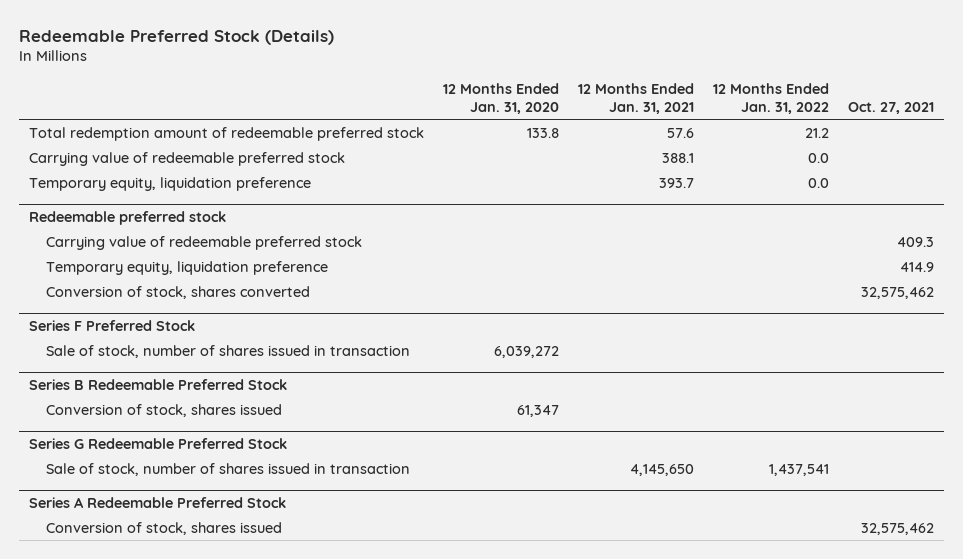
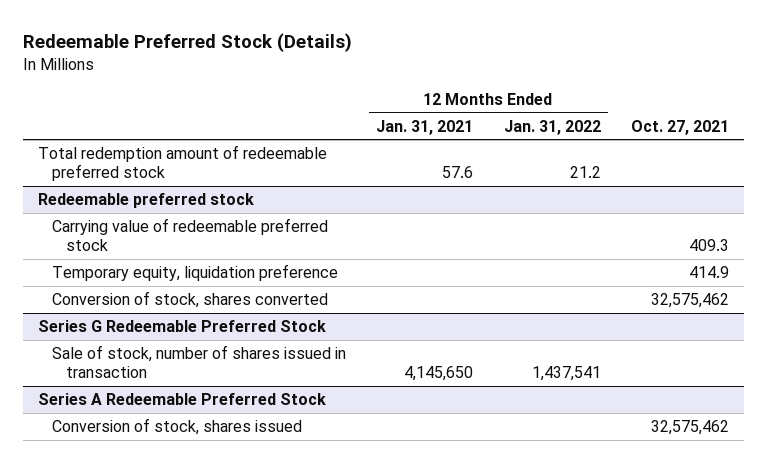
[442,82,559,115] 12 Months Ended Jan. 31, 2020 -> none
[28,151,345,166] Carrying value of redeemable preferred stock -> none
[28,176,311,191] Temporary equity, liquidation preference -> none
[28,319,195,331] Series F Preferred Stock -> none
[45,344,410,358] Sale of stock, number of shares issued in transaction -> none
[28,378,287,390] Series B Redeemable Preferred Stock -> none
[45,403,282,417] Conversion of stock, shares issued -> none

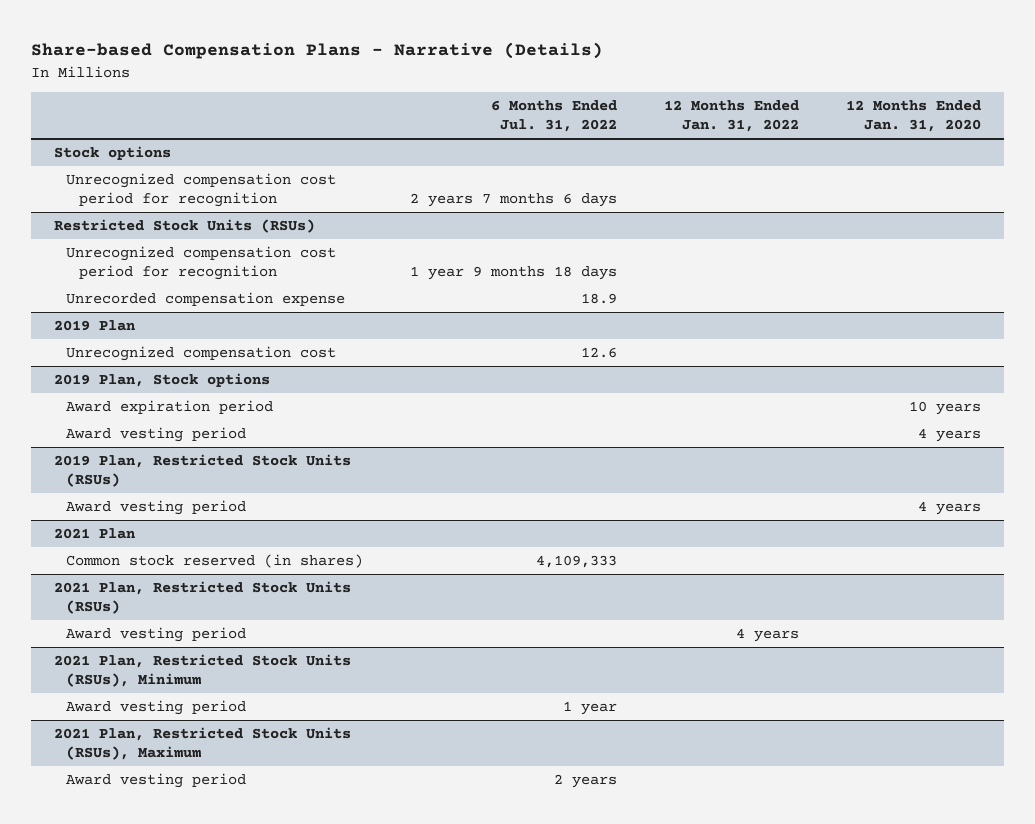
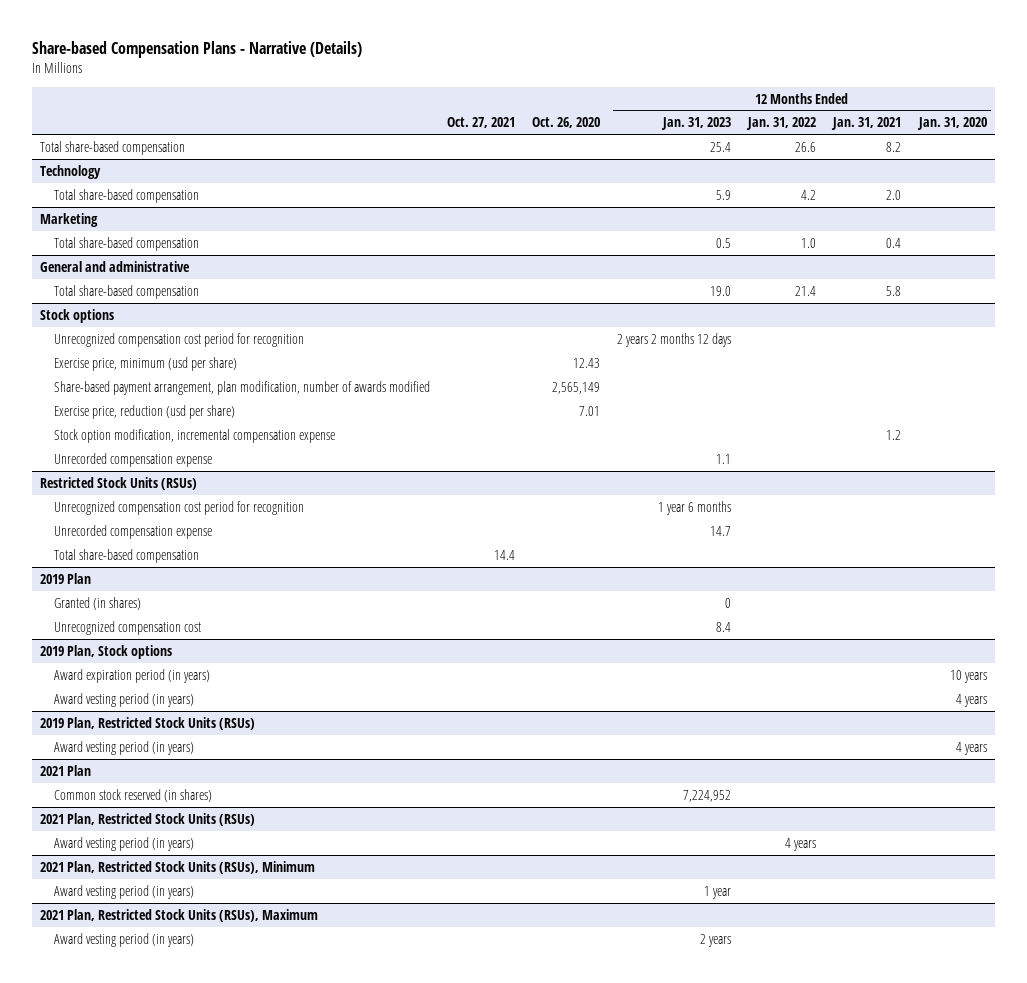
[491,100,618,133] 6 Months Ended Jul. 31, 2022 -> none
none -> [446,117,515,129] Oct. 27, 2021
none -> [531,117,600,129] Oct. 26, 2020
none -> [661,117,732,131] Jan. 31, 2023
none -> [831,117,902,131] Jan. 31, 2021
none -> [40,140,186,155] Total share-based compensation
none -> [40,164,102,179] Technology
none -> [53,188,199,203] Total share-based compensation
none -> [40,212,99,227] Marketing
none -> [53,236,199,251] Total share-based compensation
none -> [40,260,191,272] General and administrative
none -> [53,284,199,299] Total share-based compensation
none -> [53,356,237,371] Exercise price, minimum (usd per share)
none -> [53,380,430,395] Share-based payment arrangement, plan modification, number of awards modified
none -> [53,404,235,419] Exercise price, reduction (usd per share)
none -> [53,428,335,443] Stock option modification, incremental compensation expense
none -> [53,452,212,467] Unrecorded compensation expense
none -> [53,548,199,563] Total share-based compensation
none -> [53,596,141,610] Granted (in shares)
[66,400,274,415] Award expiration period -> [53,668,210,683] Award expiration period (in years)
[66,427,247,443] Award vesting period -> [53,692,194,707] Award vesting period (in years)
[66,500,247,516] Award vesting period -> [53,740,194,755] Award vesting period (in years)
[66,627,247,643] Award vesting period -> [53,836,194,851] Award vesting period (in years)
[66,700,247,716] Award vesting period -> [53,884,194,899] Award vesting period (in years)
[66,773,247,789] Award vesting period -> [53,932,194,947] Award vesting period (in years)

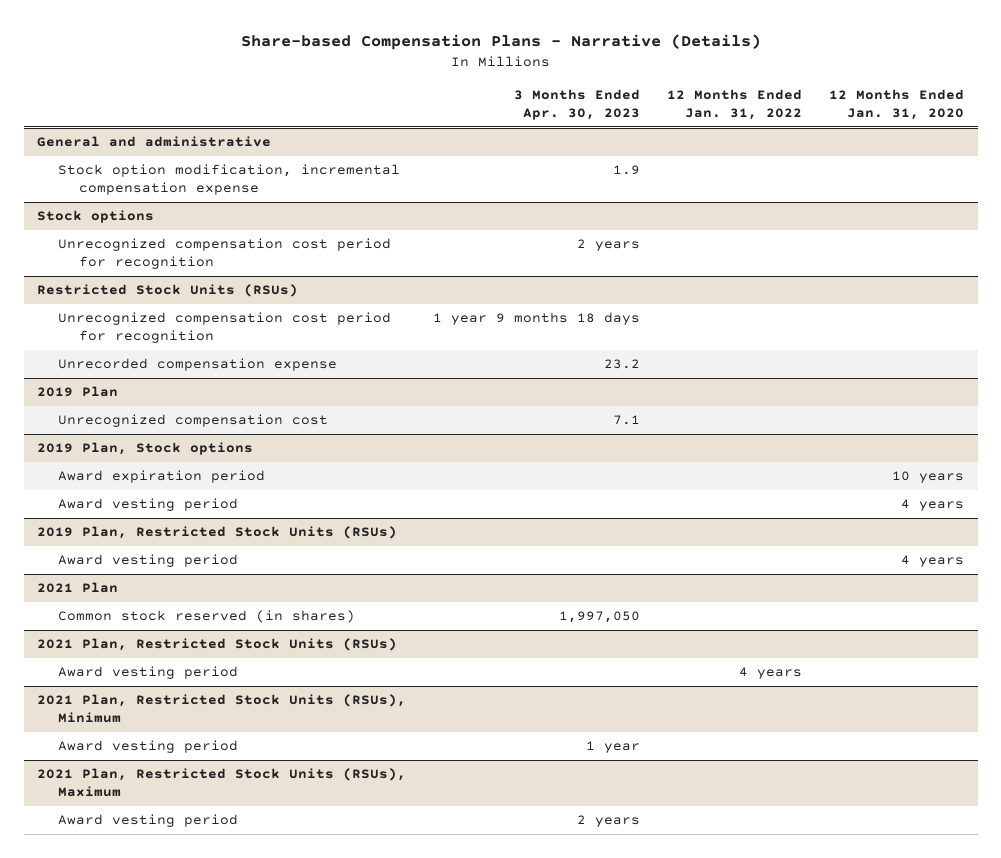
[446,117,515,129] Oct. 27, 2021 -> none
[531,117,600,129] Oct. 26, 2020 -> none
[661,117,732,131] Jan. 31, 2023 -> none
[831,117,902,131] Jan. 31, 2021 -> none
none -> [514,89,641,120] 3 Months Ended Apr. 30, 2023
[40,140,186,155] Total share-based compensation -> none
[40,164,102,179] Technology -> none
[53,188,199,203] Total share-based compensation -> none
[40,212,99,227] Marketing -> none
[53,236,199,251] Total share-based compensation -> none
[53,284,199,299] Total share-based compensation -> none
none -> [58,164,401,196] Stock option modification, incremental compensation expense
[53,356,237,371] Exercise price, minimum (usd per share) -> none
[53,380,430,395] Share-based payment arrangement, plan modification, number of awards modified -> none
[53,404,235,419] Exercise price, reduction (usd per share) -> none
[53,428,335,443] Stock option modification, incremental compensation expense -> none
[53,452,212,467] Unrecorded compensation expense -> none
[53,548,199,563] Total share-based compensation -> none
[53,596,141,610] Granted (in shares) -> none
[53,668,210,683] Award expiration period (in years) -> [58,470,266,484] Award expiration period
[53,692,194,707] Award vesting period (in years) -> [58,498,239,512] Award vesting period
[53,740,194,755] Award vesting period (in years) -> [58,554,239,568] Award vesting period
[53,836,194,851] Award vesting period (in years) -> [58,666,239,680] Award vesting period
[53,884,194,899] Award vesting period (in years) -> [58,740,239,754] Award vesting period
[53,932,194,947] Award vesting period (in years) -> [58,814,239,828] Award vesting period

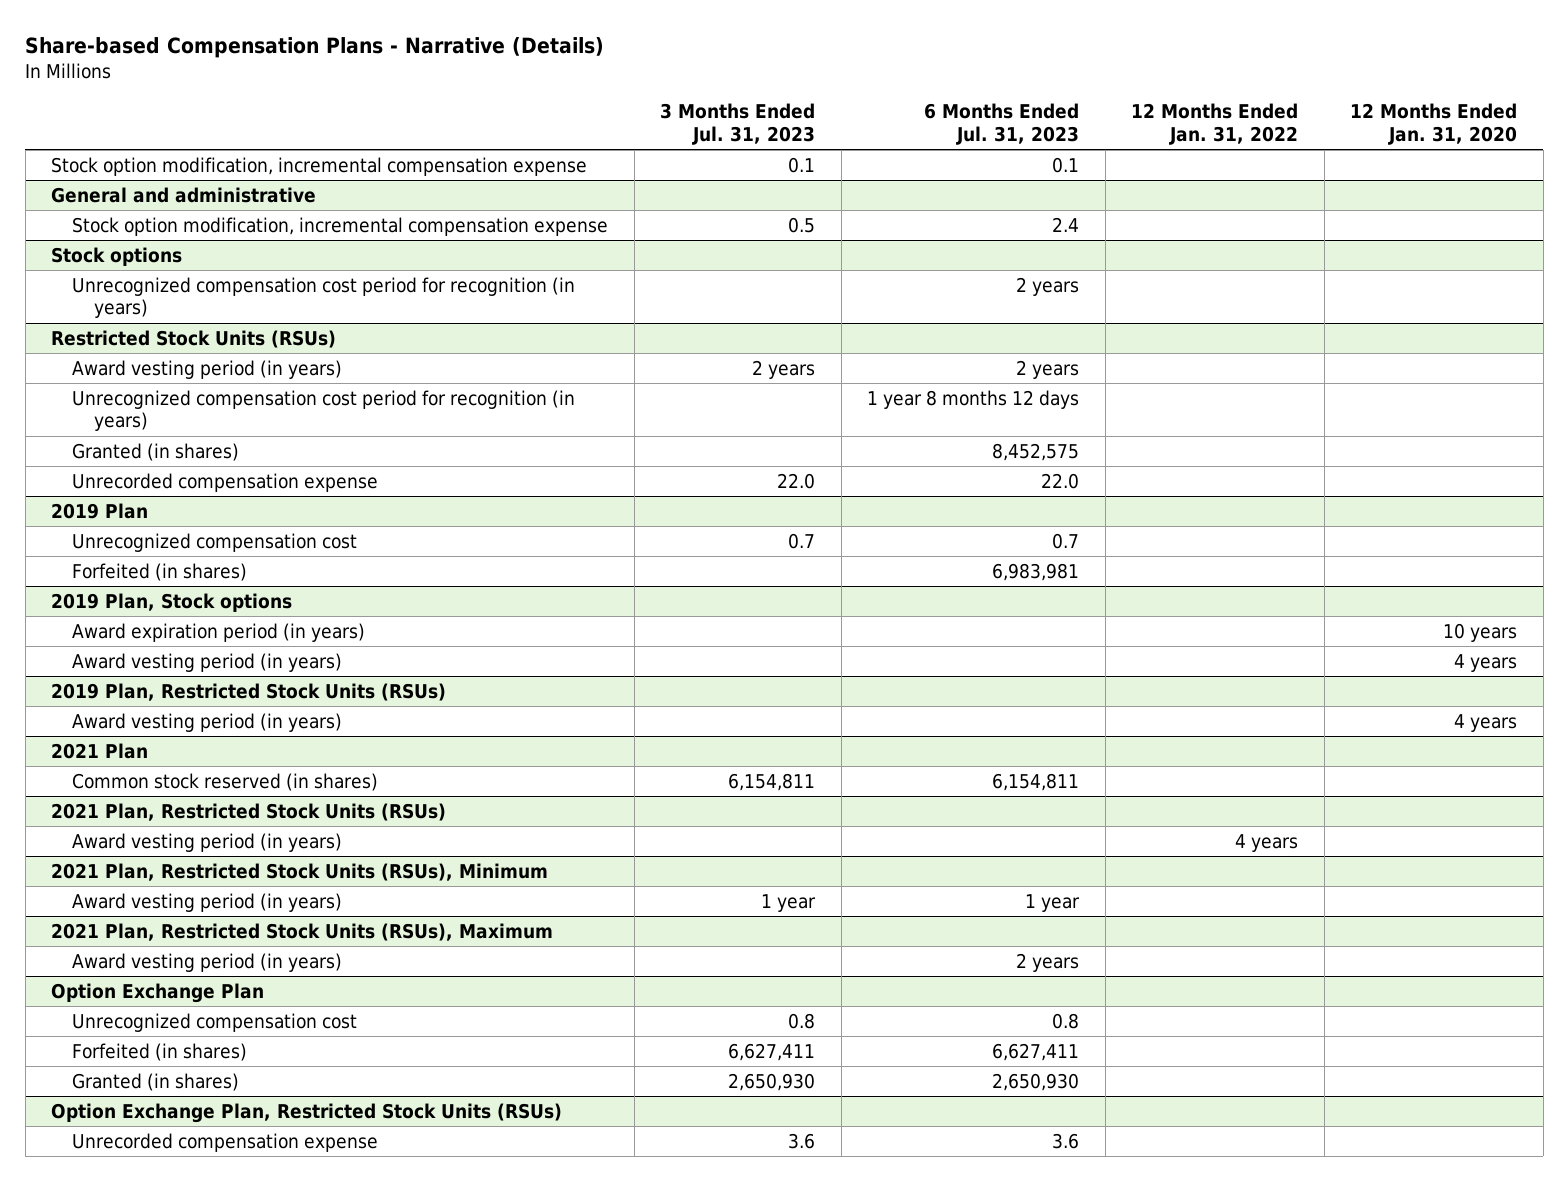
[514,89,641,120] 3 Months Ended Apr. 30, 2023 -> none
none -> [660,102,816,145] 3 Months Ended Jul. 31, 2023
none -> [924,102,1080,145] 6 Months Ended Jul. 31, 2023
none -> [51,156,588,176] Stock option modification, incremental compensation expense
[58,238,392,270] Unrecognized compensation cost period for recognition -> [72,276,576,319] Unrecognized compensation cost period for recognition (in years)
none -> [72,359,343,379] Award vesting period (in years)
[58,312,392,344] Unrecognized compensation cost period for recognition -> [72,389,576,432] Unrecognized compensation cost period for recognition (in years)
none -> [72,442,240,461] Granted (in shares)
none -> [72,562,248,581] Forfeited (in shares)
[58,470,266,484] Award expiration period -> [72,622,366,642] Award expiration period (in years)
[58,498,239,512] Award vesting period -> [72,652,343,672] Award vesting period (in years)
[58,554,239,568] Award vesting period -> [72,712,343,732] Award vesting period (in years)
[58,666,239,680] Award vesting period -> [72,832,343,852] Award vesting period (in years)
[58,740,239,754] Award vesting period -> [72,892,343,912] Award vesting period (in years)
[58,814,239,828] Award vesting period -> [72,952,343,972] Award vesting period (in years)
none -> [51,982,265,1003] Option Exchange Plan
none -> [72,1012,358,1032] Unrecognized compensation cost
none -> [72,1042,248,1061] Forfeited (in shares)
none -> [72,1072,240,1091] Granted (in shares)
none -> [51,1102,563,1123] Option Exchange Plan, Restricted Stock Units (RSUs)
none -> [72,1132,379,1152] Unrecorded compensation expense

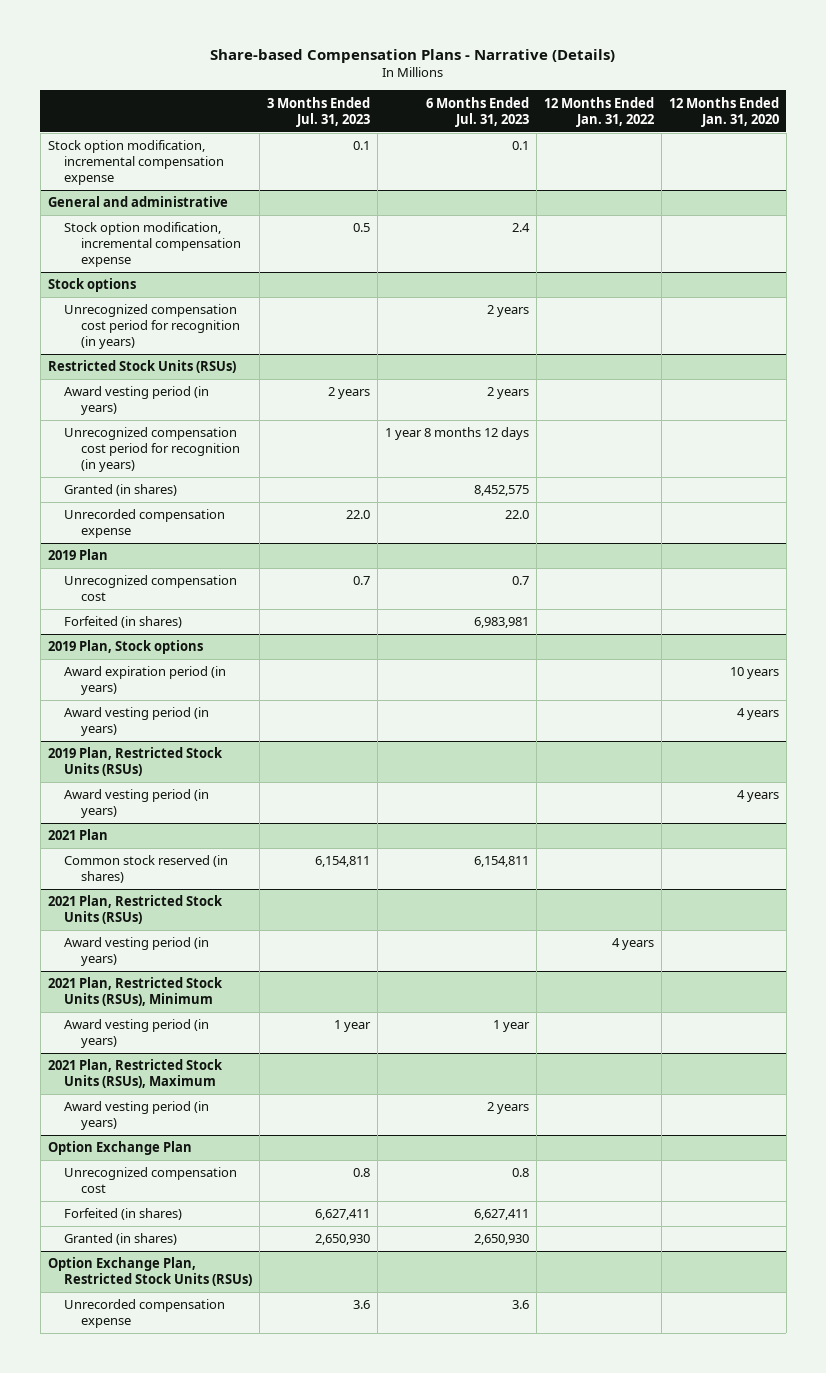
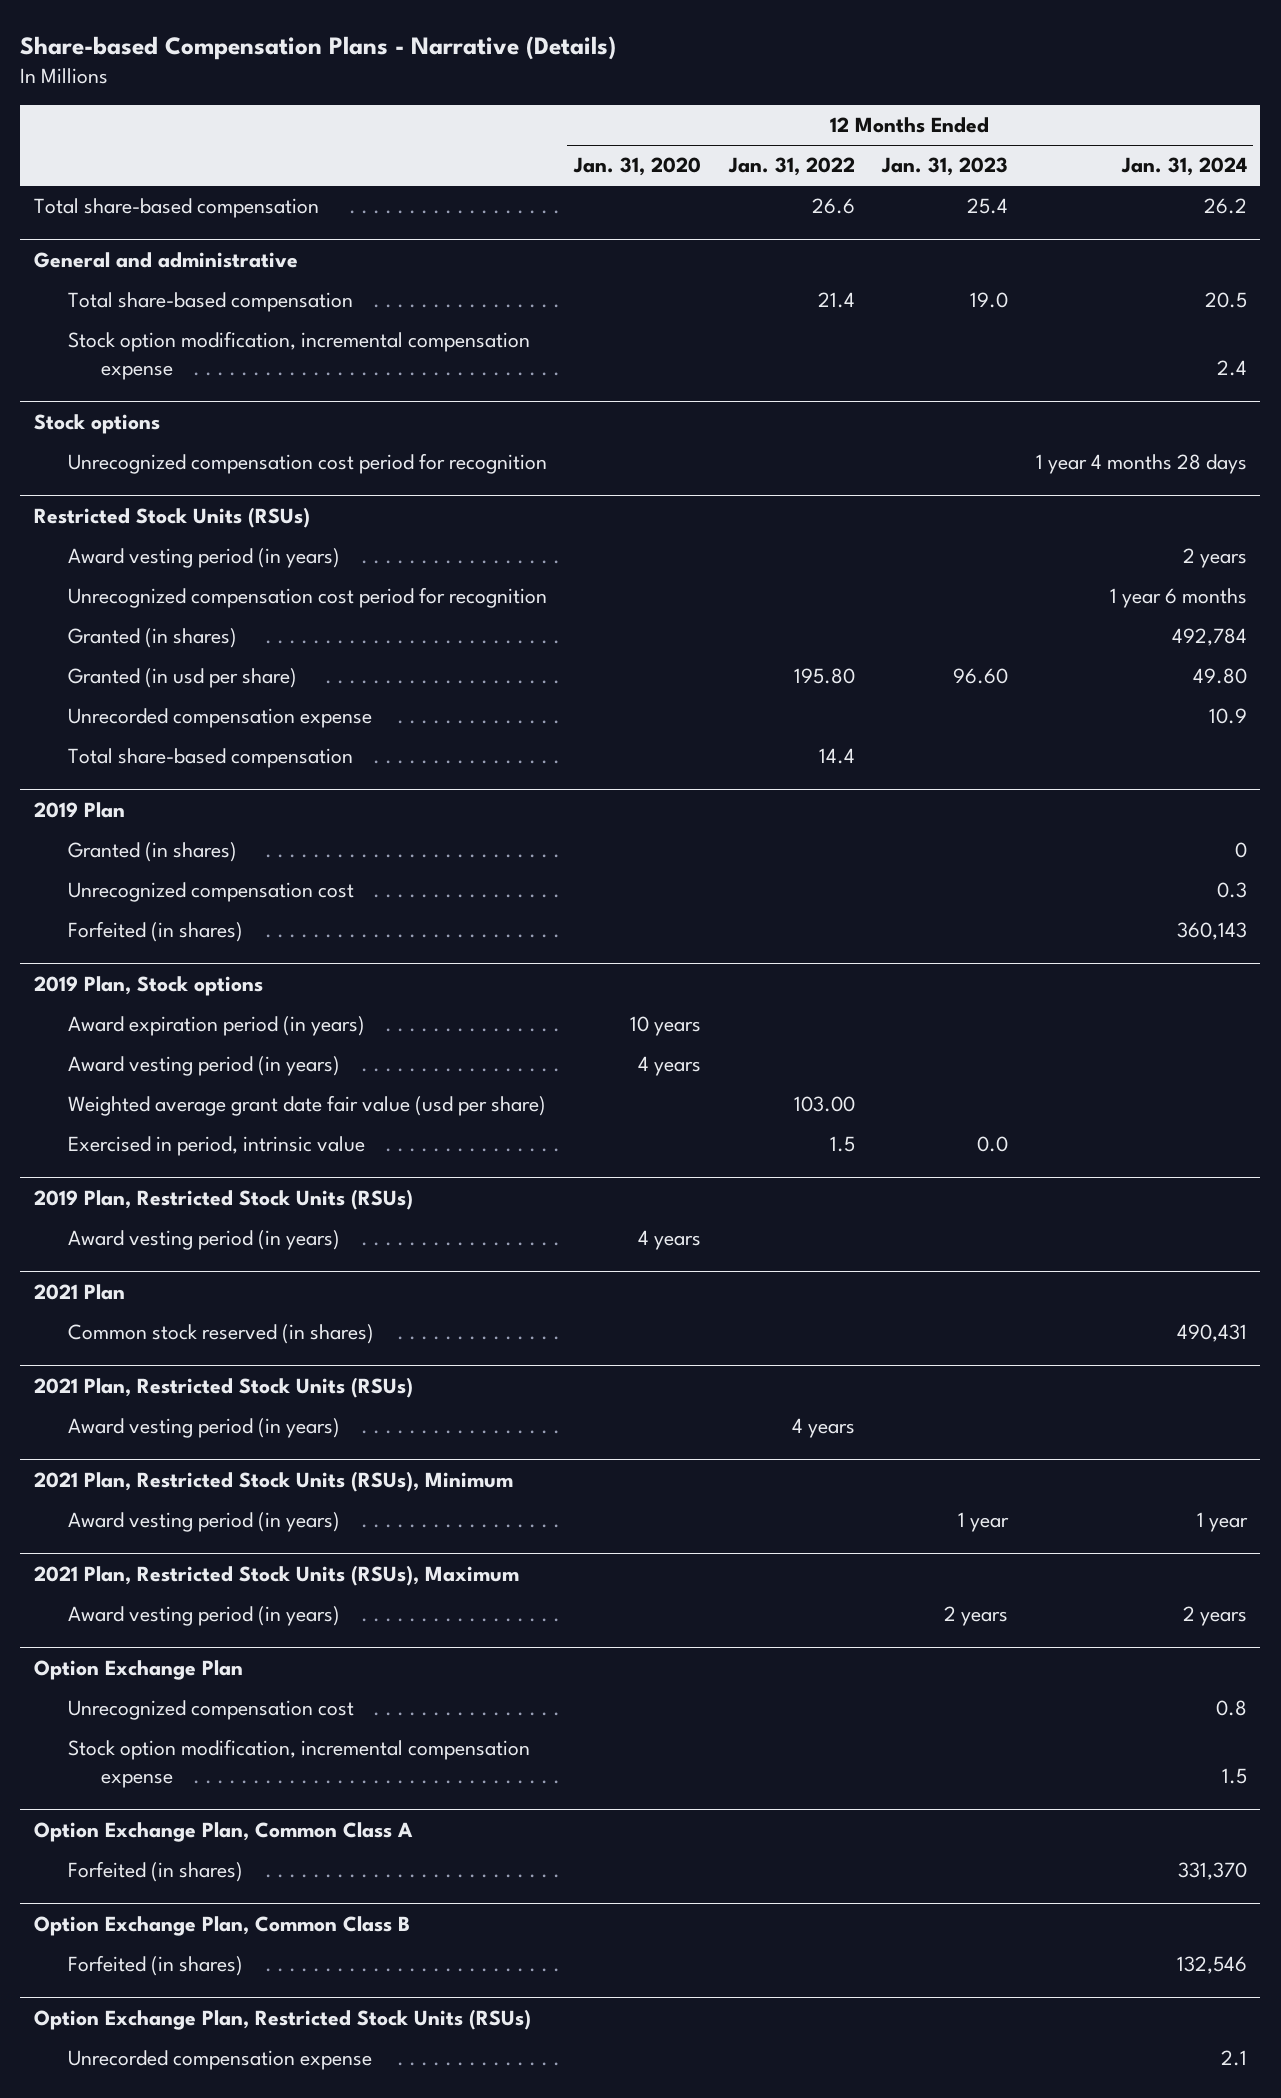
[267,96,371,127] 3 Months Ended Jul. 31, 2023 -> none
[426,96,530,127] 6 Months Ended Jul. 31, 2023 -> none
none -> [881,157,1009,177] Jan. 31, 2023
none -> [1120,157,1247,177] Jan. 31, 2024
[47,140,225,186] Stock option modification, incremental compensation expense -> none
none -> [34,198,320,219] Total share-based compensation
none -> [67,292,353,313] Total share-based compensation
[64,304,241,350] Unrecognized compensation cost period for recognition (in years) -> [67,453,547,475] Unrecognized compensation cost period for recognition
[64,427,241,473] Unrecognized compensation cost period for recognition (in years) -> [67,587,547,609] Unrecognized compensation cost period for recognition
none -> [67,668,297,689] Granted (in usd per share)
none -> [67,748,353,769] Total share-based compensation
none -> [67,842,237,863] Granted (in shares)
none -> [67,1095,546,1117] Weighted average grant date fair value (usd per share)
none -> [67,1136,365,1157] Exercised in period, intrinsic value
[64,1208,183,1221] Forfeited (in shares) -> none
[64,1233,178,1246] Granted (in shares) -> none
none -> [67,1739,530,1789] Stock option modification, incremental compensation expense
none -> [34,1822,414,1843] Option Exchange Plan, Common Class A
none -> [67,1861,243,1883] Forfeited (in shares)
none -> [34,1916,411,1937] Option Exchange Plan, Common Class B
none -> [67,1955,243,1977] Forfeited (in shares)

